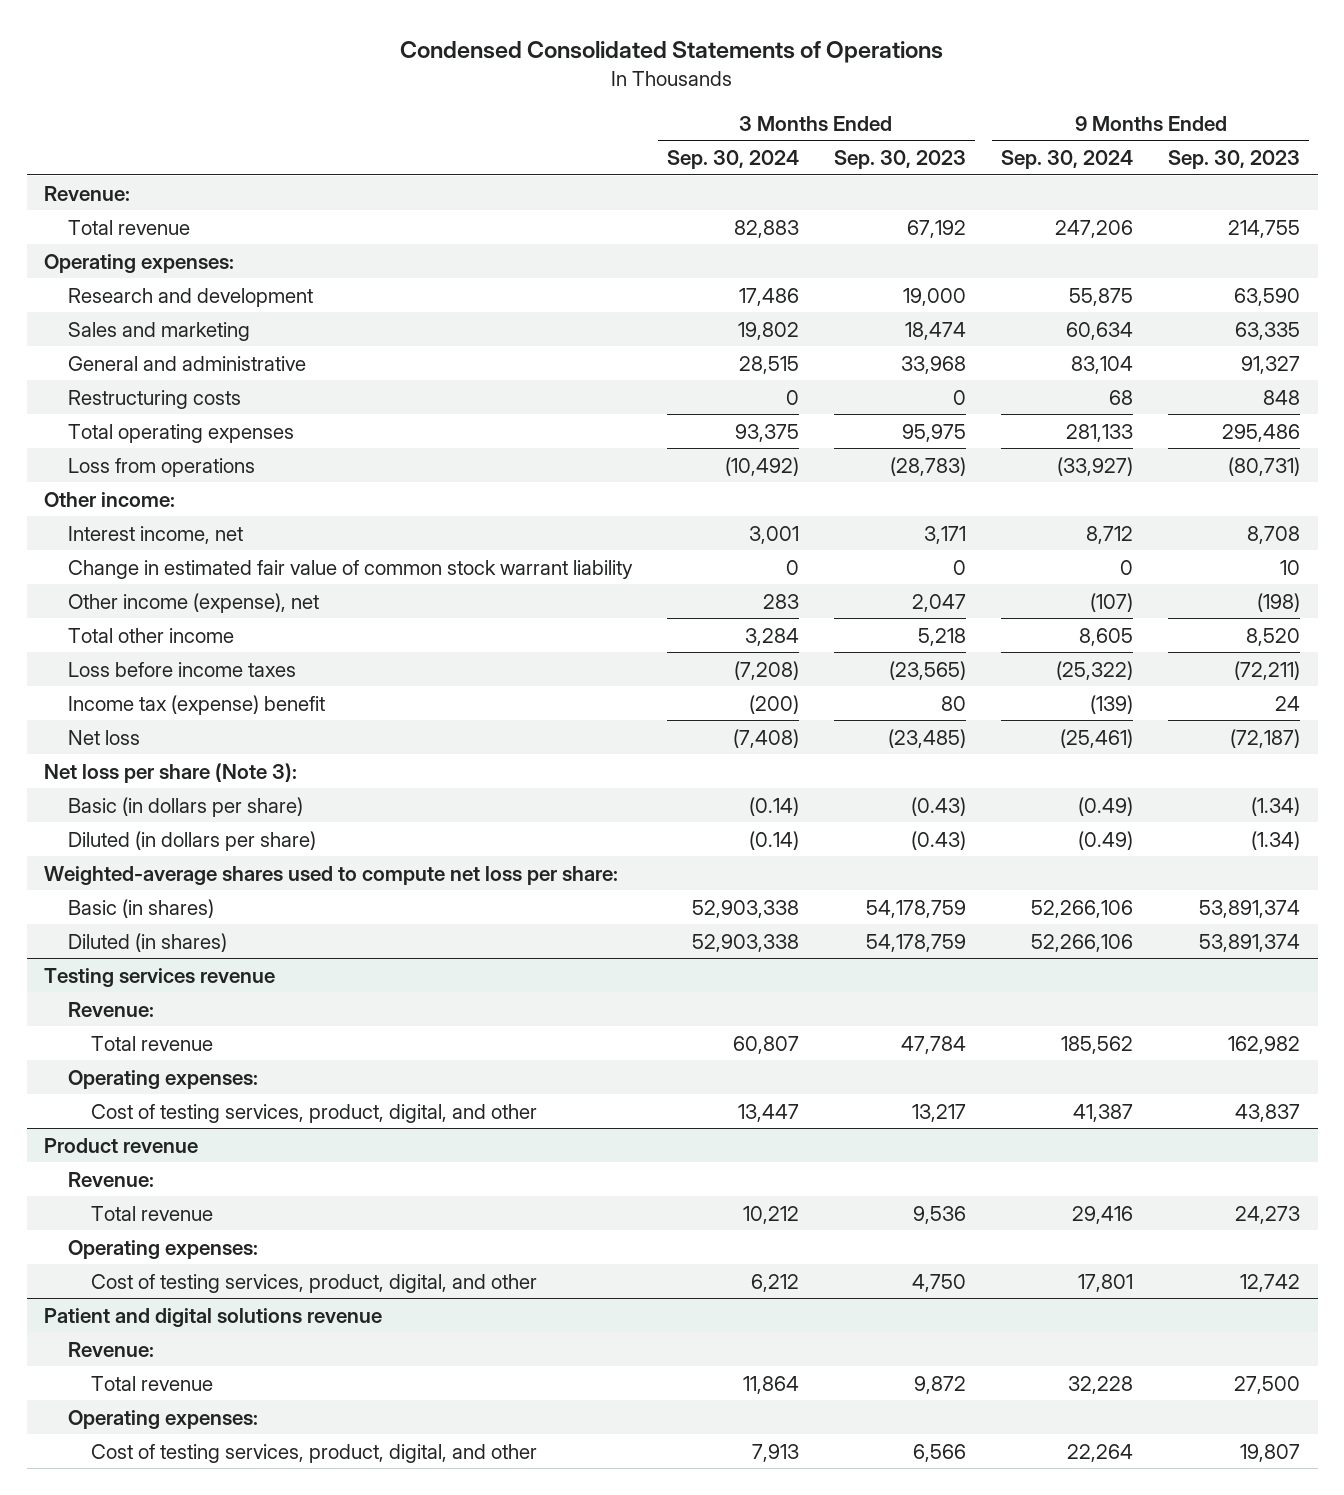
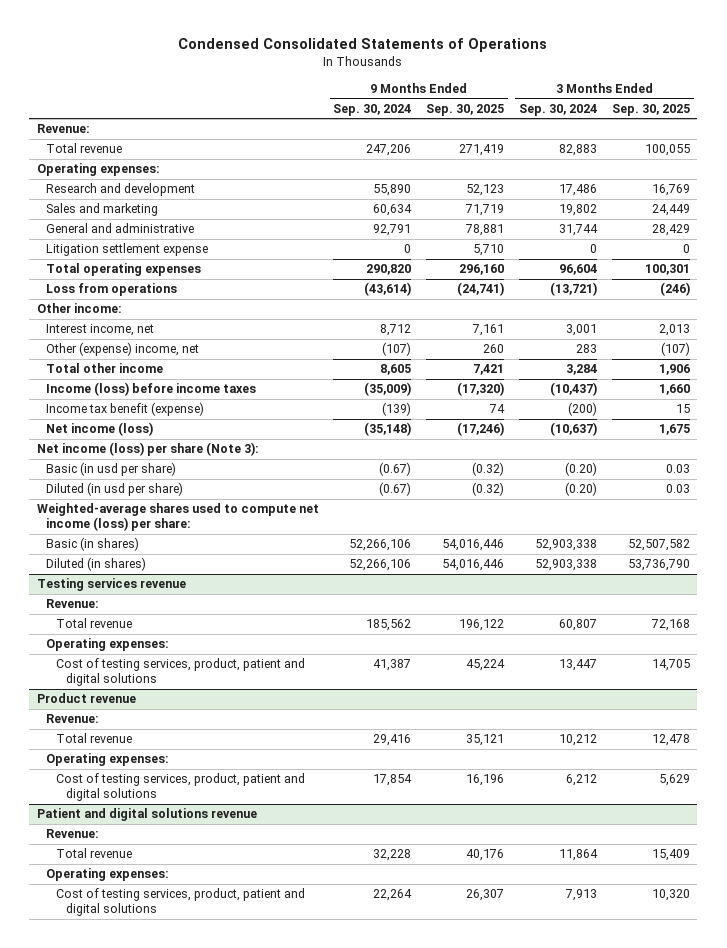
[833,150,966,170] Sep. 30, 2023 -> none
[1168,150,1301,170] Sep. 30, 2023 -> none
none -> [426,103,505,116] Sep. 30, 2025
none -> [611,103,690,116] Sep. 30, 2025
[1069,287,1134,306] 55,875 -> [373,184,412,197] 55,890
[67,389,241,409] Restructuring costs -> none
[738,355,799,374] 28,515 -> [559,224,599,237] 31,744
[1071,355,1134,374] 83,104 -> [373,224,412,237] 92,791
none -> [46,243,209,257] Litigation settlement expense
[734,423,799,442] 93,375 -> [559,264,598,276] 96,604
[1066,423,1134,442] 281,133 -> [366,264,412,276] 290,820
[724,456,799,476] (10,492) -> [550,282,598,297] (13,721)
[1057,456,1134,476] (33,927) -> [364,282,412,297] (43,614)
[67,559,633,579] Change in estimated fair value of common stock warrant liability -> none
[67,592,319,613] Other income (expense), net -> [46,342,200,357] Other (expense) income, net
[67,661,296,677] Loss before income taxes -> [46,382,257,397] Income (loss) before income taxes
[733,660,799,680] (7,208) -> [550,382,598,397] (10,437)
[1056,660,1134,680] (25,322) -> [364,382,412,397] (35,009)
[67,694,325,715] Income tax (expense) benefit -> [46,402,205,417] Income tax benefit (expense)
[67,729,140,745] Net loss -> [46,422,154,437] Net income (loss)
[732,728,799,748] (7,408) -> [550,422,598,437] (10,637)
[1060,728,1134,748] (25,461) -> [364,422,412,437] (35,148)
[44,762,298,783] Net loss per share (Note 3): -> [36,442,259,457] Net income (loss) per share (Note 3):
[67,796,303,817] Basic (in dollars per share) -> [46,462,177,477] Basic (in usd per share)
[748,796,799,816] (0.14) -> [565,462,598,477] (0.20)
[1078,796,1134,816] (0.49) -> [379,462,412,477] (0.67)
[67,830,316,851] Diluted (in dollars per share) -> [46,482,184,497] Diluted (in usd per share)
[748,830,799,850] (0.14) -> [565,482,598,497] (0.20)
[1078,830,1134,850] (0.49) -> [379,482,412,497] (0.67)
[44,865,619,885] Weighted-average shares used to compute net loss per share: -> [36,503,319,532] Weighted-average shares used to compute net income (loss) per share:
[91,1103,538,1123] Cost of testing services, product, digital, and other -> [55,658,305,687] Cost of testing services, product, patient and digital solutions
[91,1273,538,1293] Cost of testing services, product, digital, and other -> [55,773,305,802] Cost of testing services, product, patient and digital solutions
[1078,1273,1134,1292] 17,801 -> [373,774,413,787] 17,854
[91,1443,538,1463] Cost of testing services, product, digital, and other -> [55,888,305,917] Cost of testing services, product, patient and digital solutions

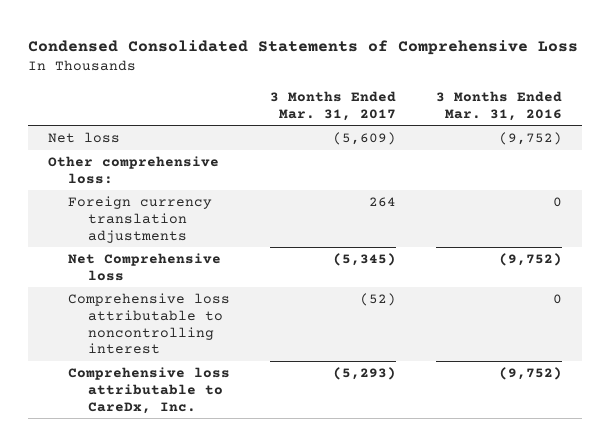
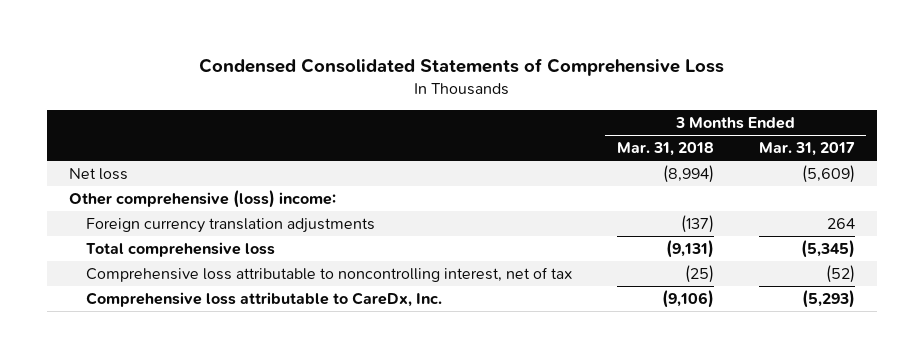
[435,90,562,121] 3 Months Ended Mar. 31, 2016 -> none
none -> [616,142,714,157] Mar. 31, 2018
[48,156,220,184] Other comprehensive loss: -> [69,190,337,209] Other comprehensive (loss) income:
[67,253,221,281] Net Comprehensive loss -> [85,242,275,258] Total comprehensive loss
[67,293,230,355] Comprehensive loss attributable to noncontrolling interest -> [85,267,572,283] Comprehensive loss attributable to noncontrolling interest, net of tax

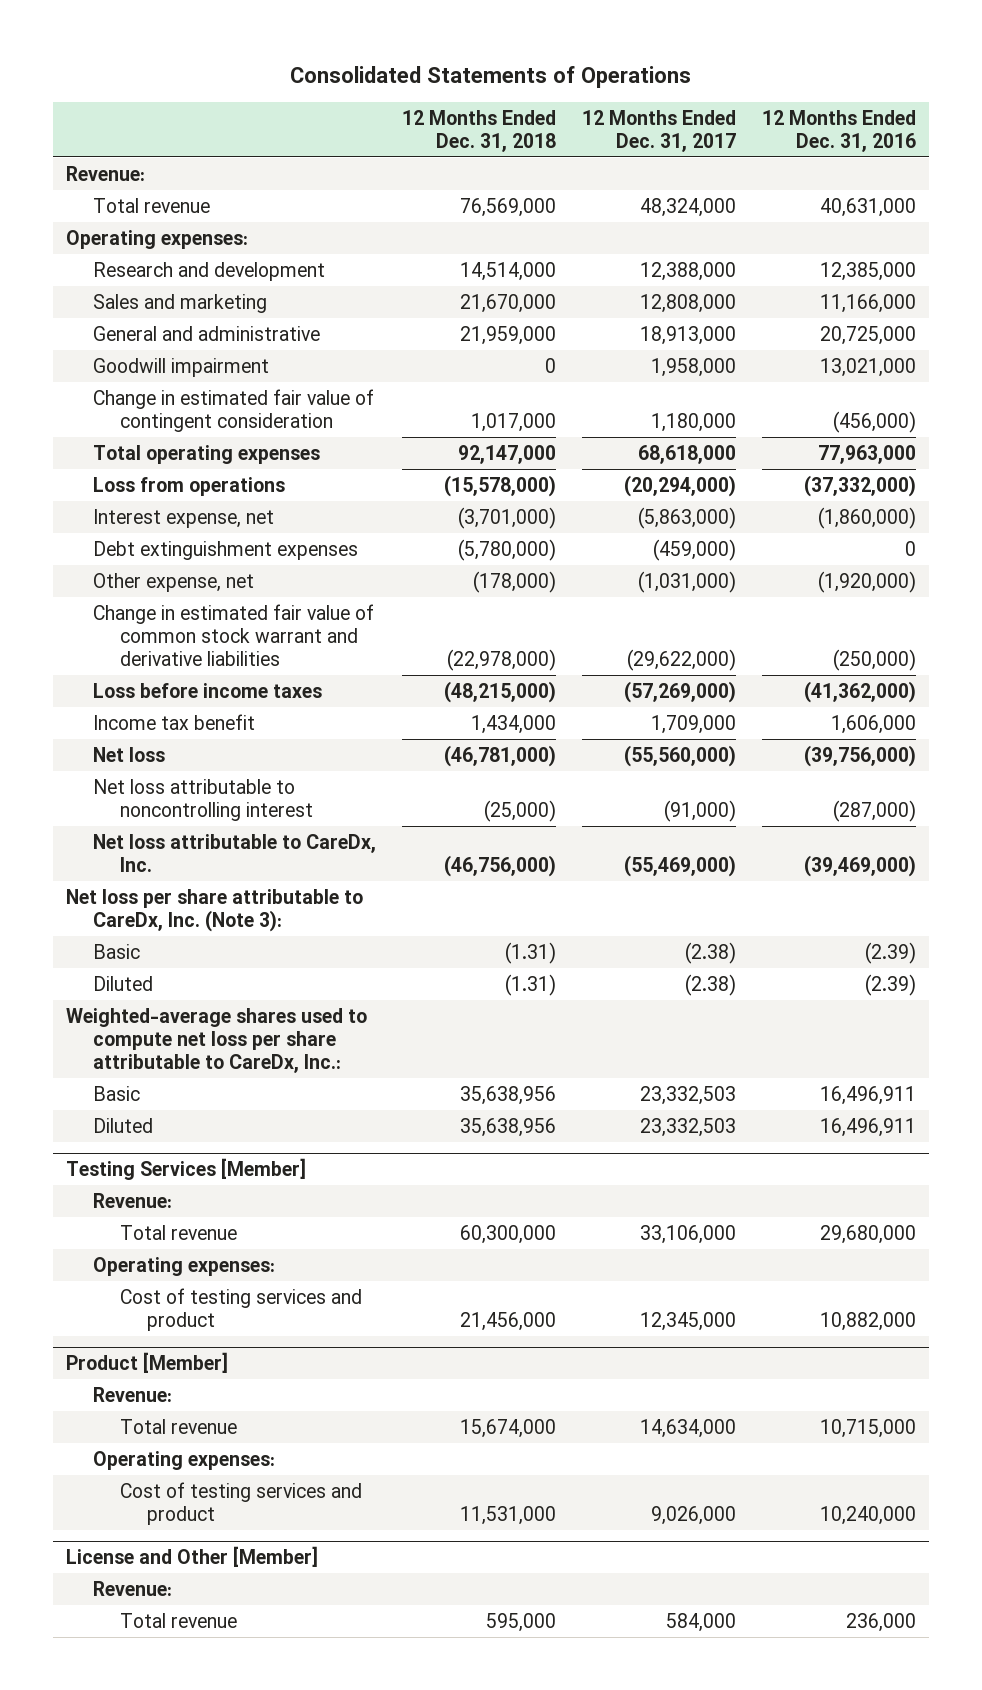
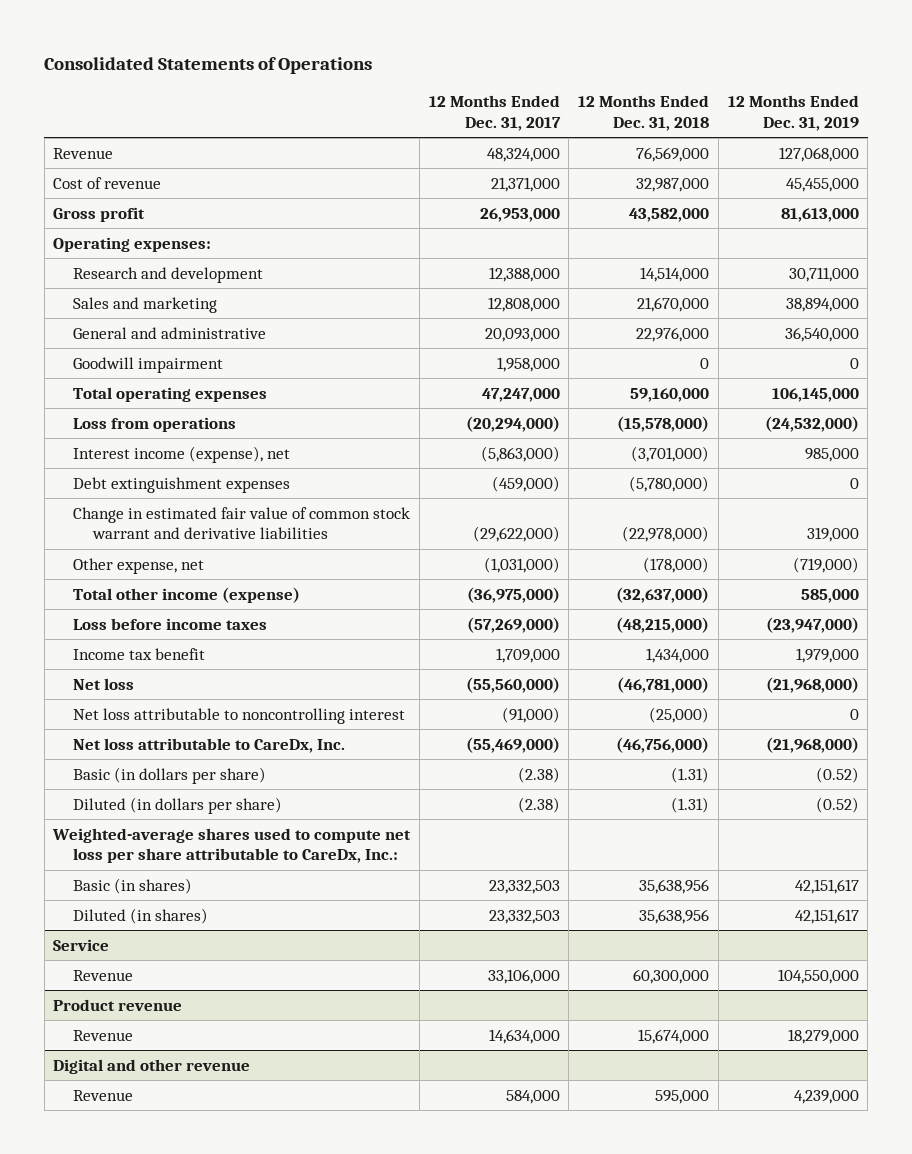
[762,109,917,152] 12 Months Ended Dec. 31, 2016 -> none
none -> [727,95,859,131] 12 Months Ended Dec. 31, 2019
[65,165,145,181] Revenue: -> none
[92,197,210,213] Total revenue -> [53,147,114,159] Revenue
none -> [53,176,162,189] Cost of revenue
none -> [53,206,146,222] Gross profit
[459,325,556,345] 21,959,000 -> [636,326,710,342] 22,976,000
[639,325,736,345] 18,913,000 -> [484,327,560,342] 20,093,000
[92,388,374,432] Change in estimated fair value of contingent consideration -> none
[457,444,556,464] 92,147,000 -> [630,387,710,402] 59,160,000
[637,444,736,464] 68,618,000 -> [481,387,560,402] 47,247,000
[92,508,274,528] Interest expense, net -> [72,445,290,463] Interest income (expense), net
[92,572,254,592] Other expense, net -> [72,557,204,574] Other expense, net
none -> [72,586,300,603] Total other income (expense)
[65,888,363,932] Net loss per share attributable to CareDx, Inc. (Note 3): -> none
[92,943,140,959] Basic -> [72,766,266,784] Basic (in dollars per share)
[92,975,153,991] Diluted -> [72,796,282,814] Diluted (in dollars per share)
[92,1192,172,1208] Revenue: -> none
[92,1256,275,1276] Operating expenses: -> none
[119,1287,362,1331] Cost of testing services and product -> none
[92,1386,172,1402] Revenue: -> none
[92,1450,275,1470] Operating expenses: -> none
[119,1481,362,1525] Cost of testing services and product -> none
[92,1580,172,1596] Revenue: -> none
[92,1085,140,1101] Basic -> [72,877,192,894] Basic (in shares)
[92,1117,153,1133] Diluted -> [72,907,208,924] Diluted (in shares)
[65,1158,306,1181] Testing Services [Member] -> [53,938,110,951] Service
[119,1224,237,1240] Total revenue -> [72,969,133,981] Revenue
[65,1352,228,1374] Product [Member] -> [53,998,183,1011] Product revenue
[119,1418,237,1434] Total revenue -> [72,1029,133,1041] Revenue
[65,1546,318,1568] License and Other [Member] -> [53,1058,251,1074] Digital and other revenue
[119,1612,237,1628] Total revenue -> [72,1089,133,1101] Revenue

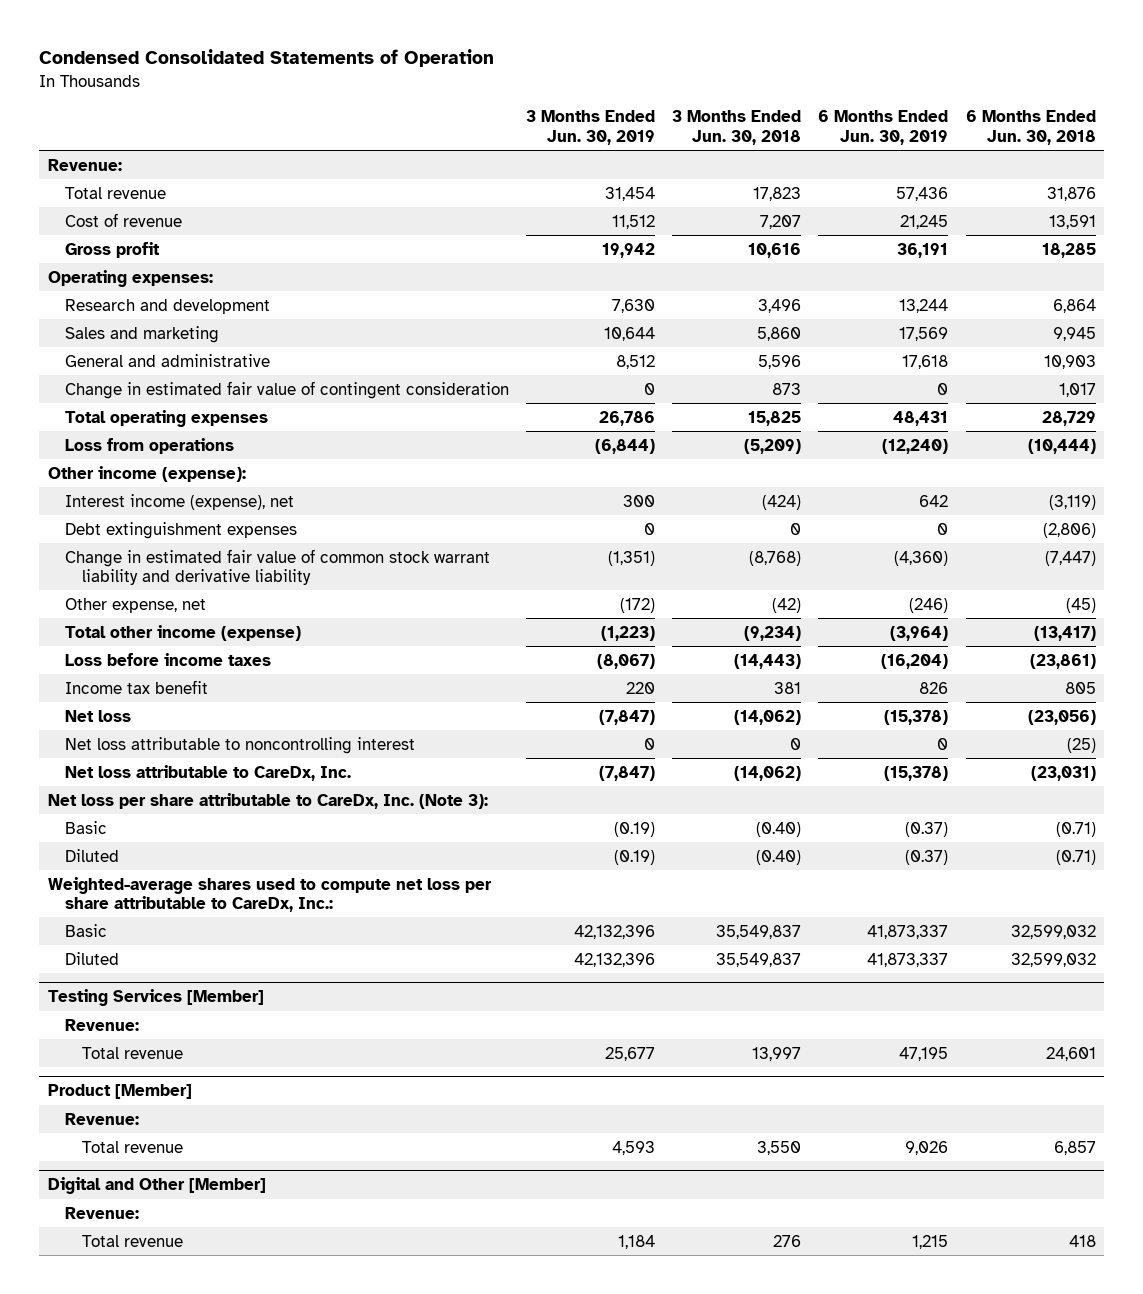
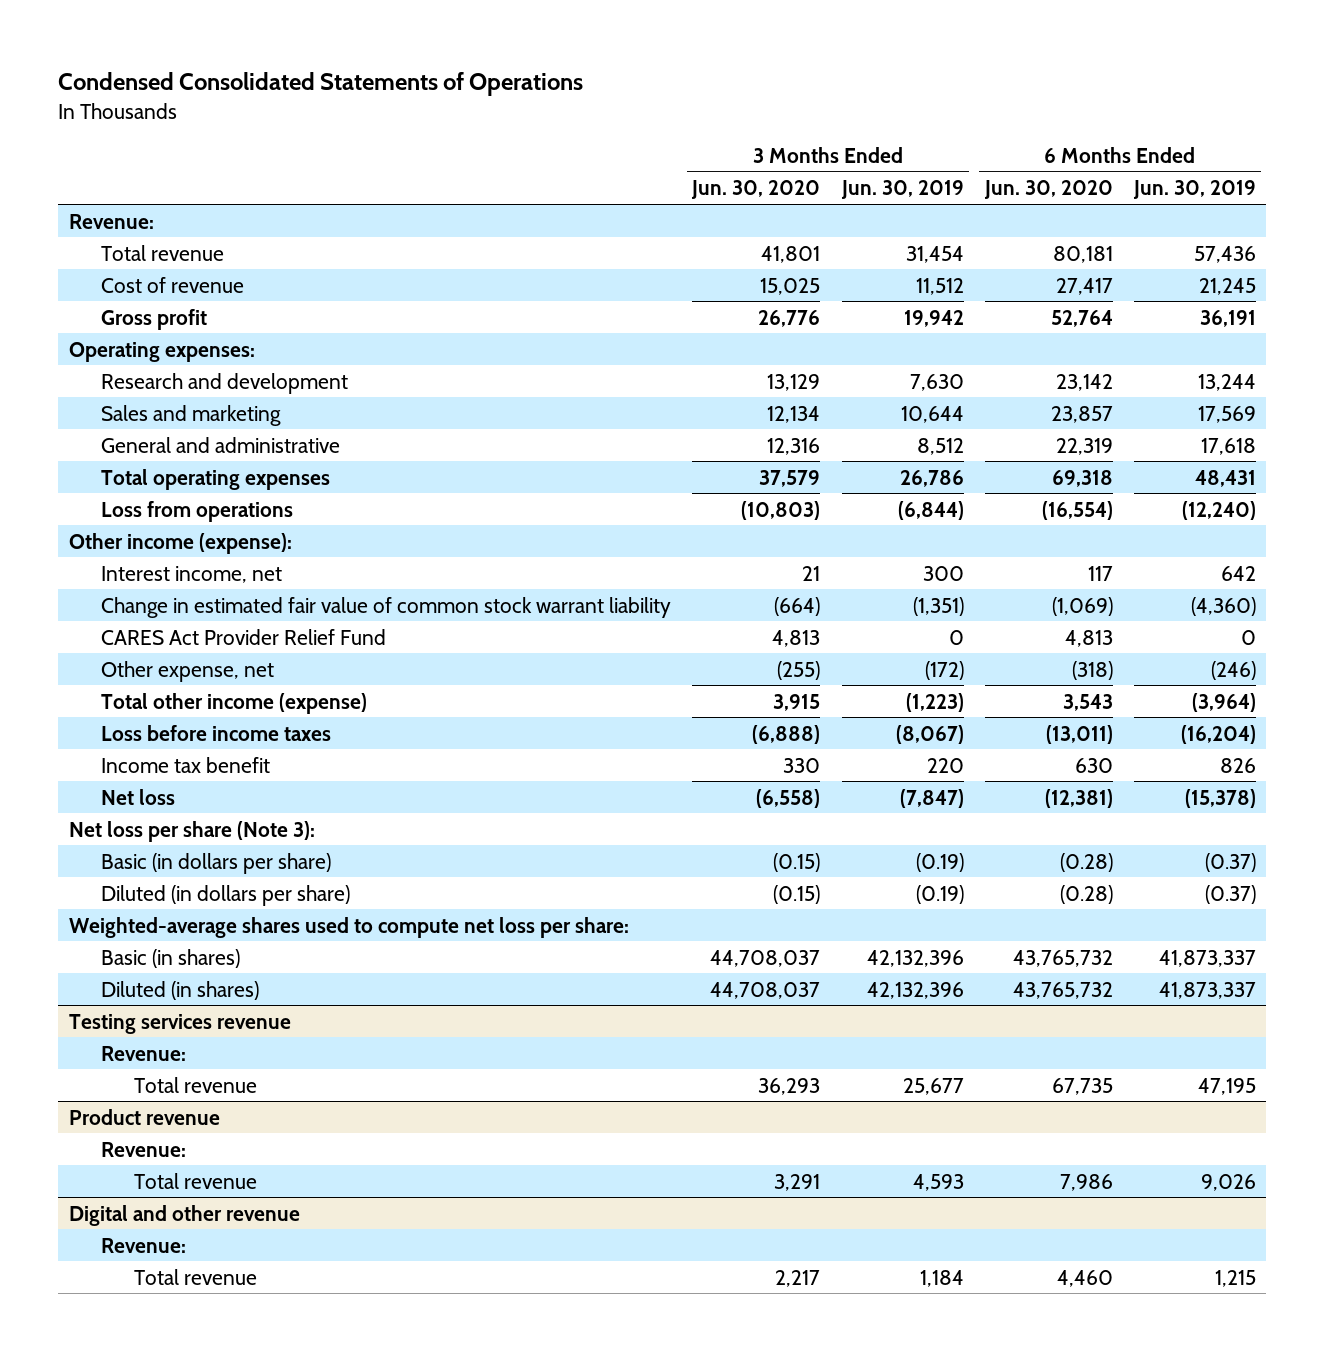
[38,49,494,68] Condensed Consolidated Statements of Operation -> [58,72,584,97] Condensed Consolidated Statements of Operations
[672,110,802,145] 3 Months Ended Jun. 30, 2018 -> none
[965,110,1096,145] 6 Months Ended Jun. 30, 2018 -> none
none -> [691,180,821,200] Jun. 30, 2020
none -> [983,180,1113,200] Jun. 30, 2020
[64,380,509,399] Change in estimated fair value of contingent consideration -> none
[64,521,297,539] Debt extinguishment expenses -> none
[64,493,294,510] Interest income (expense), net -> [101,565,283,583] Interest income, net
[64,548,490,586] Change in estimated fair value of common stock warrant liability and derivative liability -> [101,596,672,618] Change in estimated fair value of common stock warrant liability
none -> [101,628,387,645] CARES Act Provider Relief Fund
[64,736,415,754] Net loss attributable to noncontrolling interest -> none
[64,764,351,781] Net loss attributable to CareDx, Inc. -> none
[47,792,488,809] Net loss per share attributable to CareDx, Inc. (Note 3): -> [68,820,315,842] Net loss per share (Note 3):
[64,820,107,834] Basic -> [101,852,332,874] Basic (in dollars per share)
[64,848,119,862] Diluted -> [101,884,351,906] Diluted (in dollars per share)
[47,876,492,913] Weighted-average shares used to compute net loss per share attributable to CareDx, Inc.: -> [68,916,629,938] Weighted-average shares used to compute net loss per share:
[64,923,107,937] Basic -> [101,948,241,968] Basic (in shares)
[64,951,119,965] Diluted -> [101,980,260,1000] Diluted (in shares)
[47,989,264,1007] Testing Services [Member] -> [68,1013,291,1034] Testing services revenue
[47,1084,192,1100] Product [Member] -> [68,1108,220,1125] Product revenue
[47,1177,266,1195] Digital and Other [Member] -> [68,1204,300,1226] Digital and other revenue

